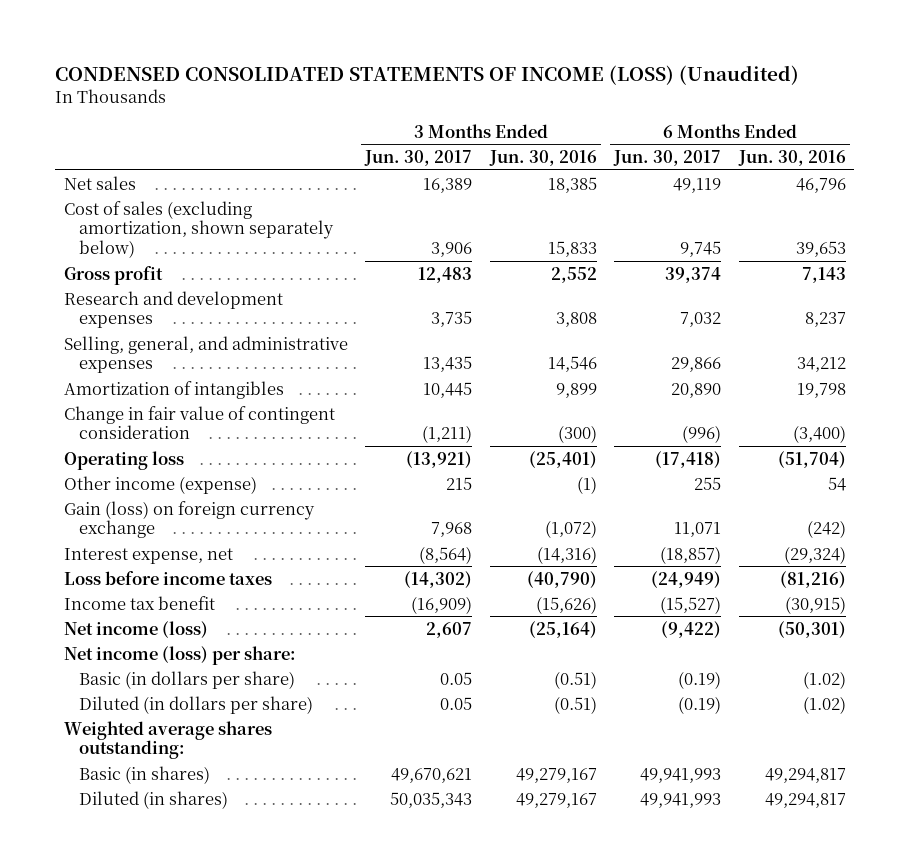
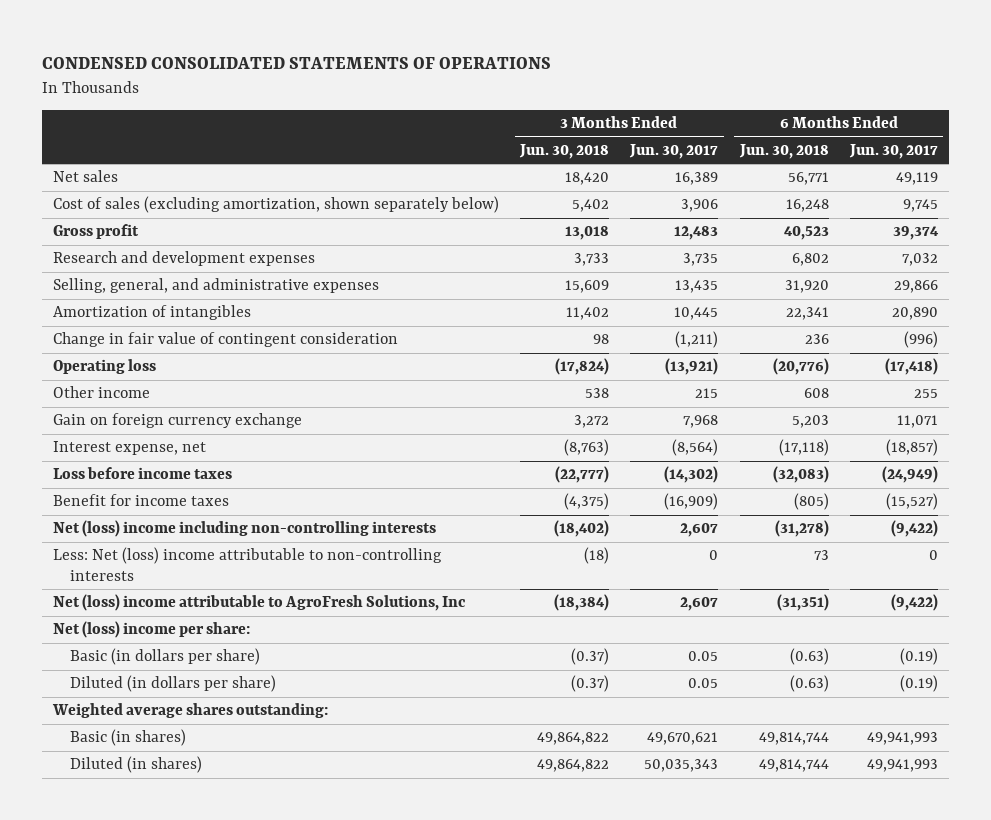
[55,64,800,85] CONDENSED CONSOLIDATED STATEMENTS OF INCOME (LOSS) (Unaudited) -> [41,56,551,69] CONDENSED CONSOLIDATED STATEMENTS OF OPERATIONS
[488,149,597,166] Jun. 30, 2016 -> none
[737,149,846,166] Jun. 30, 2016 -> none
none -> [518,143,609,159] Jun. 30, 2018
none -> [738,143,829,159] Jun. 30, 2018
[63,475,257,494] Other income (expense) -> [52,386,150,399] Other income
[63,500,315,539] Gain (loss) on foreign currency exchange -> [52,413,302,429] Gain on foreign currency exchange
[63,595,215,610] Income tax benefit -> [52,494,229,507] Benefit for income taxes
none -> [52,520,436,538] Net (loss) income including non-controlling interests
none -> [52,547,442,581] Less: Net (loss) income attributable to non-controlling interests
[63,620,208,638] Net income (loss) -> [52,594,465,612] Net (loss) income attributable to AgroFresh Solutions, Inc
[63,645,296,665] Net income (loss) per share: -> [52,621,250,639] Net (loss) income per share:

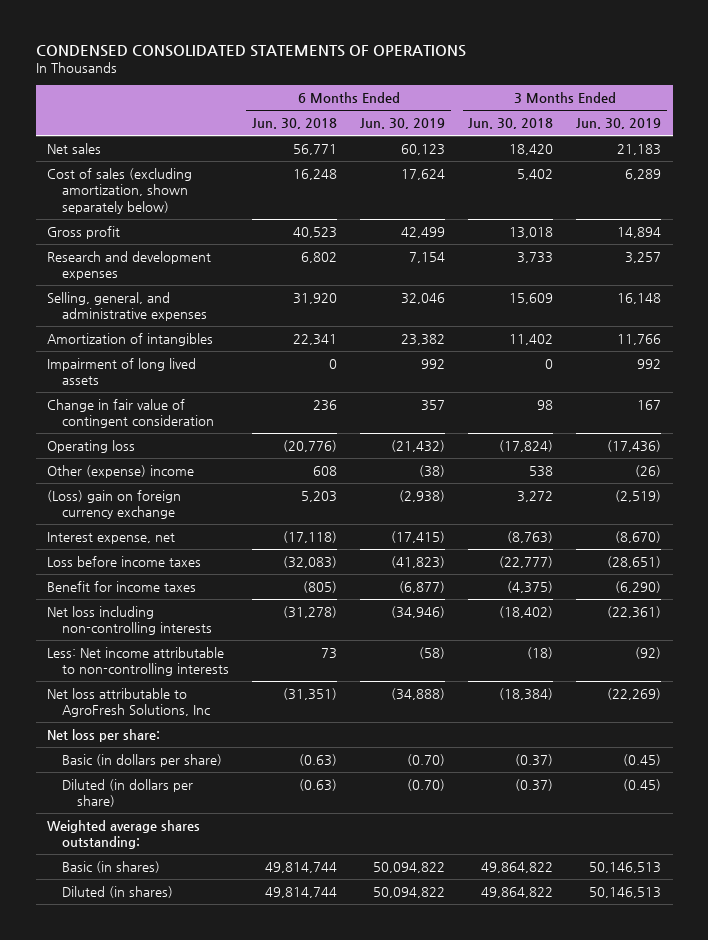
[629,143,719,159] Jun. 30, 2017 -> none
[849,143,939,159] Jun. 30, 2017 -> none
none -> [360,118,446,130] Jun. 30, 2019
none -> [576,118,662,130] Jun. 30, 2019
none -> [47,357,197,386] Impairment of long lived assets
[52,386,150,399] Other income -> [47,464,195,478] Other (expense) income
[52,413,302,429] Gain on foreign currency exchange -> [47,489,182,520] (Loss) gain on foreign currency exchange
[52,520,436,538] Net (loss) income including non-controlling interests -> [47,605,213,636] Net loss including non-controlling interests
[52,547,442,581] Less: Net (loss) income attributable to non-controlling interests -> [47,646,230,677] Less: Net income attributable to non-controlling interests
[52,594,465,612] Net (loss) income attributable to AgroFresh Solutions, Inc -> [47,687,211,718] Net loss attributable to AgroFresh Solutions, Inc
[52,621,250,639] Net (loss) income per share: -> [47,728,161,742] Net loss per share:

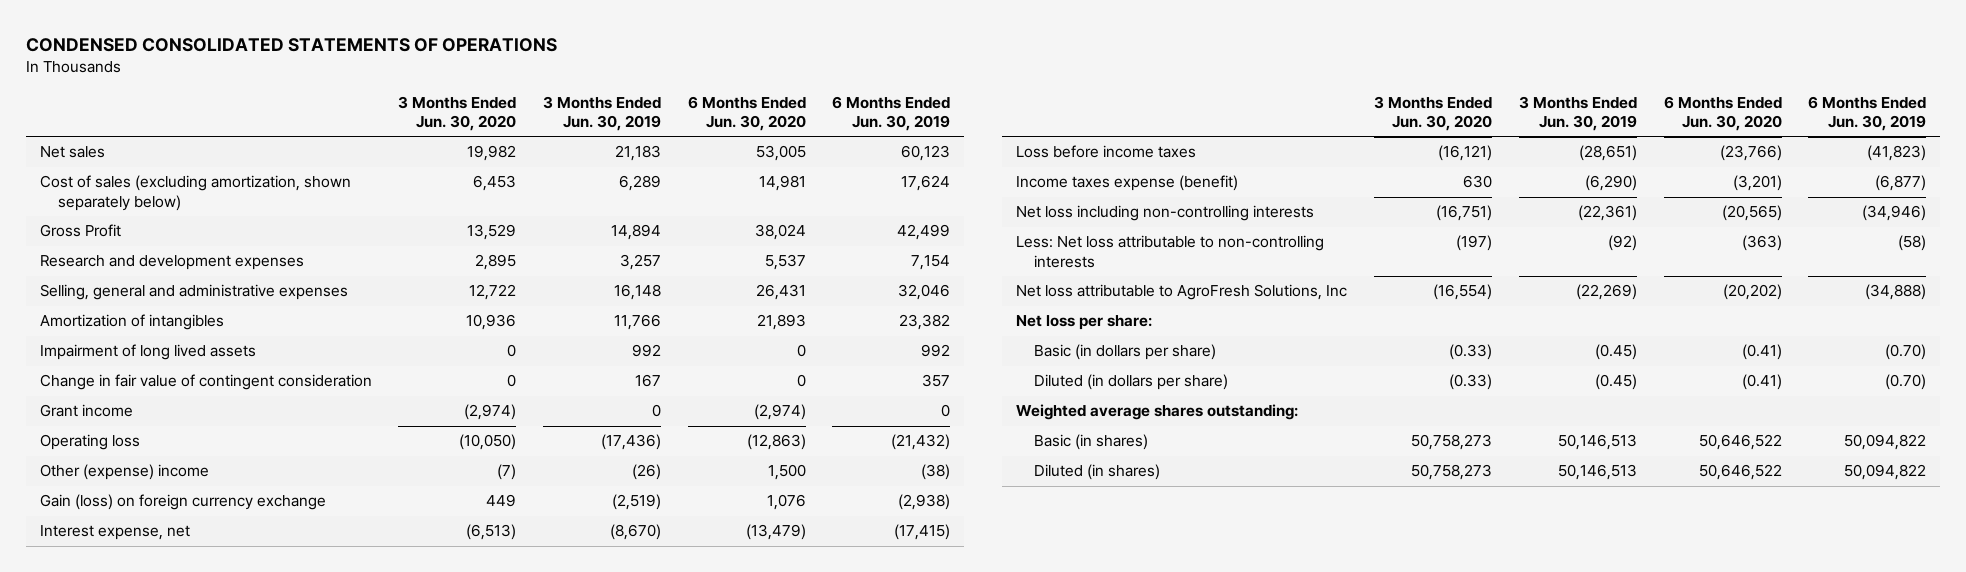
[252,118,338,130] Jun. 30, 2018 -> none
[468,118,554,130] Jun. 30, 2018 -> none
none -> [398,95,517,131] 3 Months Ended Jun. 30, 2020
none -> [687,95,806,131] 6 Months Ended Jun. 30, 2020
[47,225,121,239] Gross profit -> [39,224,121,238] Gross Profit
[47,291,208,322] Selling, general, and administrative expenses -> [39,284,348,301] Selling, general and administrative expenses
none -> [39,404,133,418] Grant income
[47,489,182,520] (Loss) gain on foreign currency exchange -> [39,494,326,511] Gain (loss) on foreign currency exchange
[47,580,197,592] Benefit for income taxes -> [1015,175,1238,192] Income taxes expense (benefit)
[47,646,230,677] Less: Net income attributable to non-controlling interests -> [1015,235,1324,268] Less: Net loss attributable to non-controlling interests

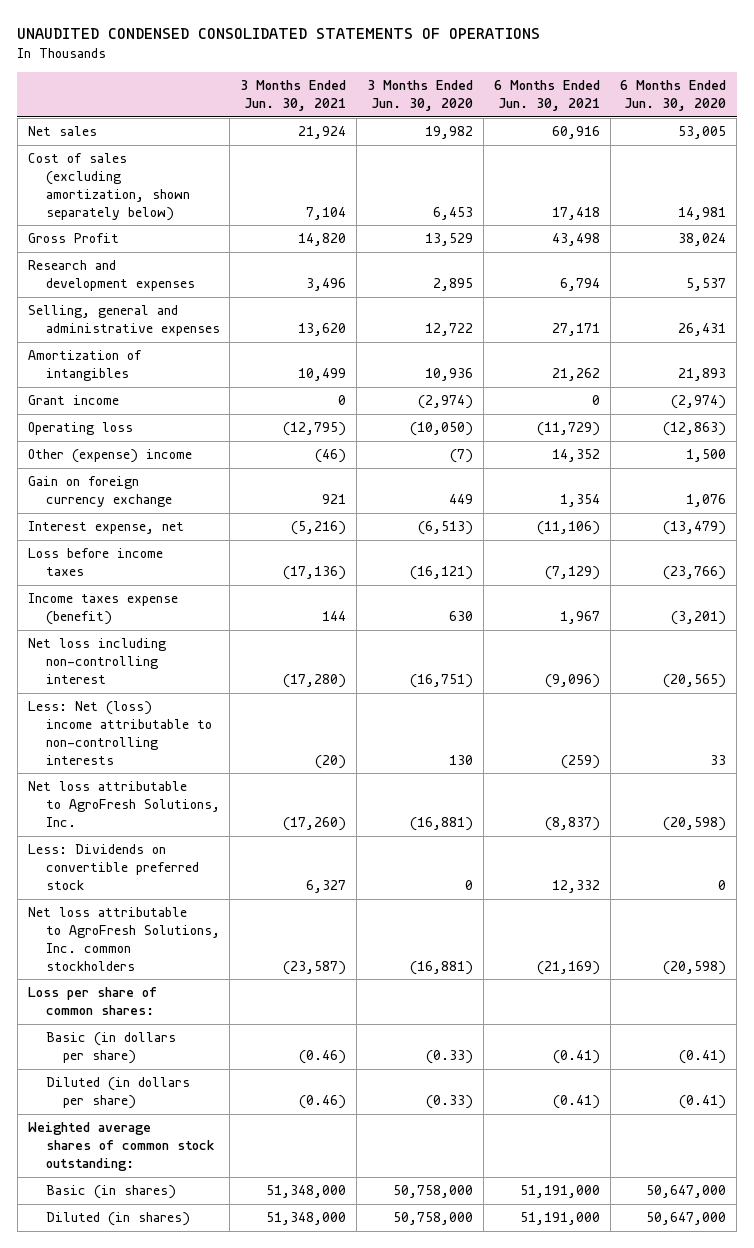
[26,37,558,52] CONDENSED CONSOLIDATED STATEMENTS OF OPERATIONS -> [17,28,541,40] UNAUDITED CONDENSED CONSOLIDATED STATEMENTS OF OPERATIONS
[543,95,662,131] 3 Months Ended Jun. 30, 2019 -> none
[832,95,951,131] 6 Months Ended Jun. 30, 2019 -> none
none -> [240,80,347,111] 3 Months Ended Jun. 30, 2021
none -> [493,80,600,111] 6 Months Ended Jun. 30, 2021
[39,344,256,361] Impairment of long lived assets -> none
[39,374,372,391] Change in fair value of contingent consideration -> none
[39,494,326,511] Gain (loss) on foreign currency exchange -> [27,476,172,508] Gain on foreign currency exchange
[1015,205,1314,222] Net loss including non-controlling interests -> [27,638,166,684] Net loss including non-controlling interest
[1015,235,1324,268] Less: Net loss attributable to non-controlling interests -> [27,701,212,765] Less: Net (loss) income attributable to non-controlling interests
[1456,235,1493,252] (197) -> [449,754,474,765] 130
[1741,235,1782,252] (363) -> [710,754,727,765] 33
[1015,284,1347,301] Net loss attributable to AgroFresh Solutions, Inc -> [27,781,220,827] Net loss attributable to AgroFresh Solutions, Inc.
[1433,284,1493,301] (16,554) -> [410,816,474,831] (16,881)
[1722,284,1782,301] (20,202) -> [663,816,727,831] (20,598)
none -> [27,844,199,890] Less: Dividends on convertible preferred stock
none -> [27,907,220,971] Net loss attributable to AgroFresh Solutions, Inc. common stockholders
[1015,315,1152,331] Net loss per share: -> [27,987,157,1016] Loss per share of common shares:
[1015,404,1298,421] Weighted average shares outstanding: -> [27,1122,215,1171] Weighted average shares of common stock outstanding:
[1411,434,1493,451] 50,758,273 -> [393,1185,474,1199] 50,758,000
[1698,434,1782,451] 50,646,522 -> [646,1185,727,1199] 50,647,000
[1411,464,1493,481] 50,758,273 -> [393,1212,474,1226] 50,758,000
[1698,464,1782,481] 50,646,522 -> [646,1212,727,1226] 50,647,000

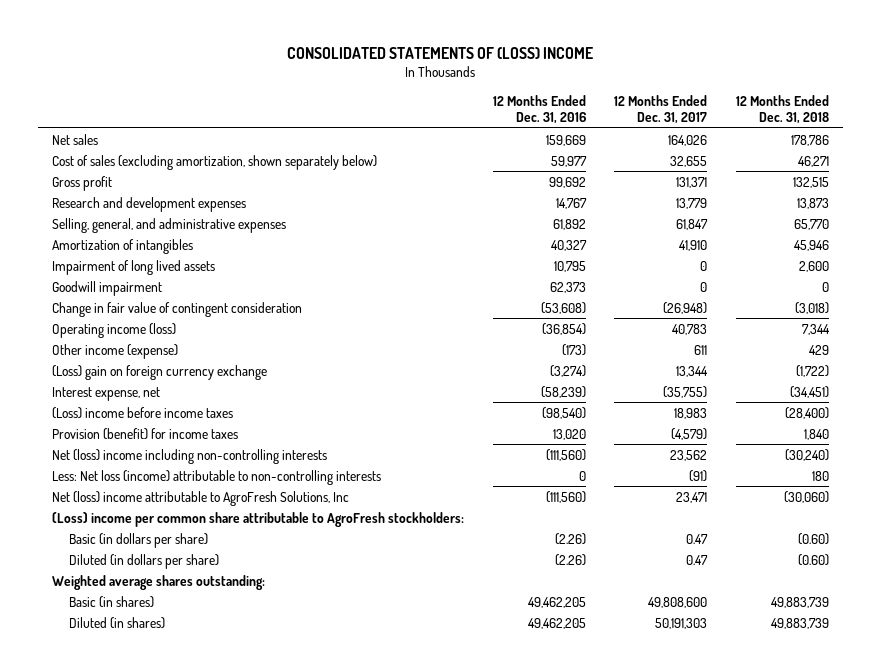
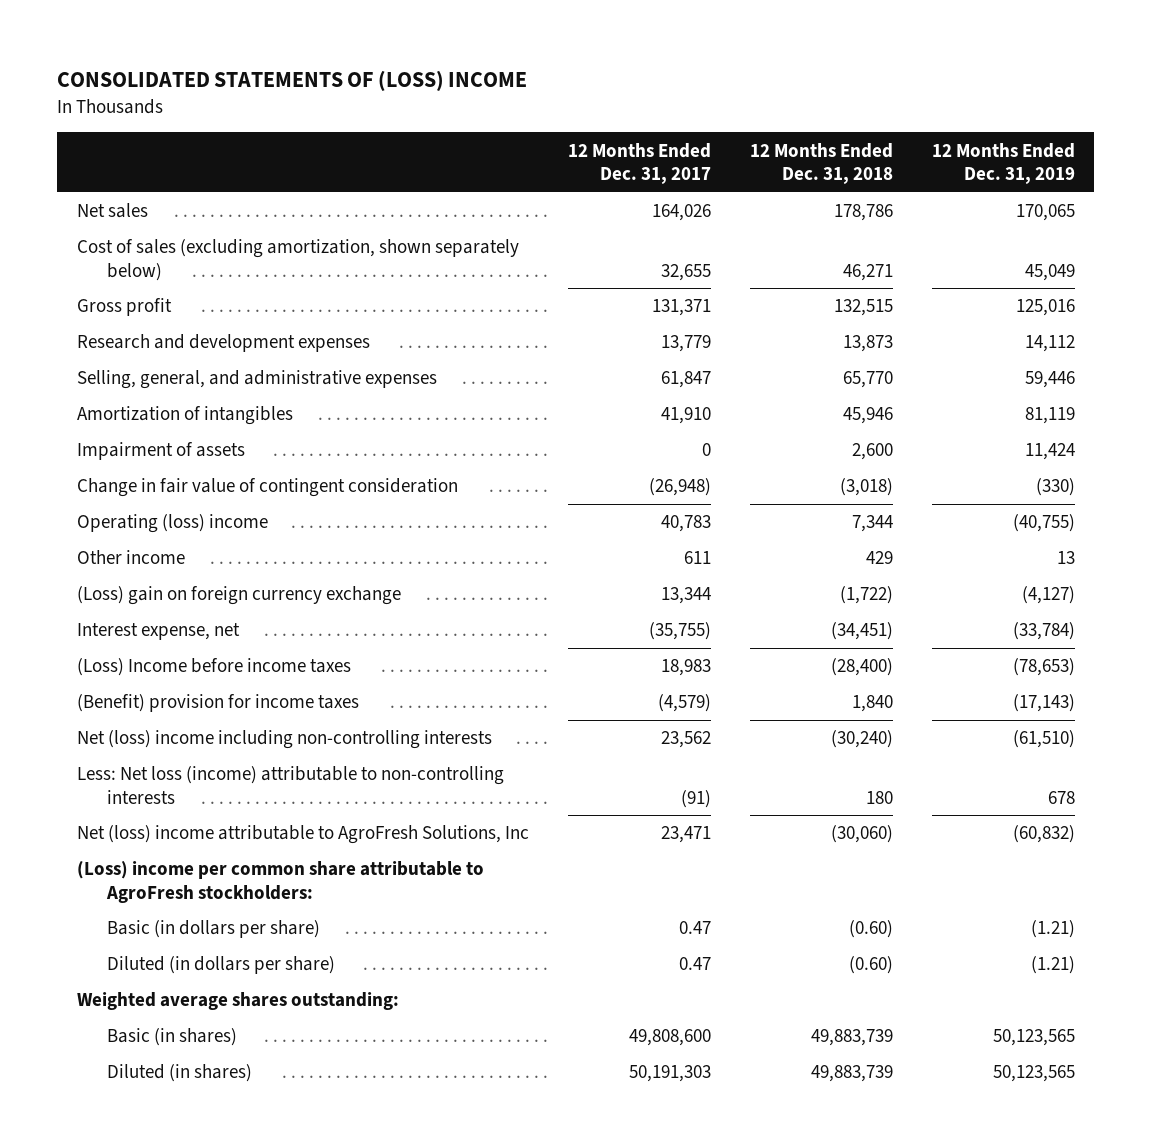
[492,94,586,124] 12 Months Ended Dec. 31, 2016 -> none
none -> [931,142,1075,185] 12 Months Ended Dec. 31, 2019
[52,280,163,296] Goodwill impairment -> none
[52,259,216,275] Impairment of long lived assets -> [76,442,245,461] Impairment of assets
[52,322,177,338] Operating income (loss) -> [76,514,268,534] Operating (loss) income
[52,343,179,359] Other income (expense) -> [76,550,185,565] Other income
[52,406,234,419] (Loss) income before income taxes -> [76,658,351,677] (Loss) Income before income taxes
[52,427,239,440] Provision (benefit) for income taxes -> [76,694,359,713] (Benefit) provision for income taxes

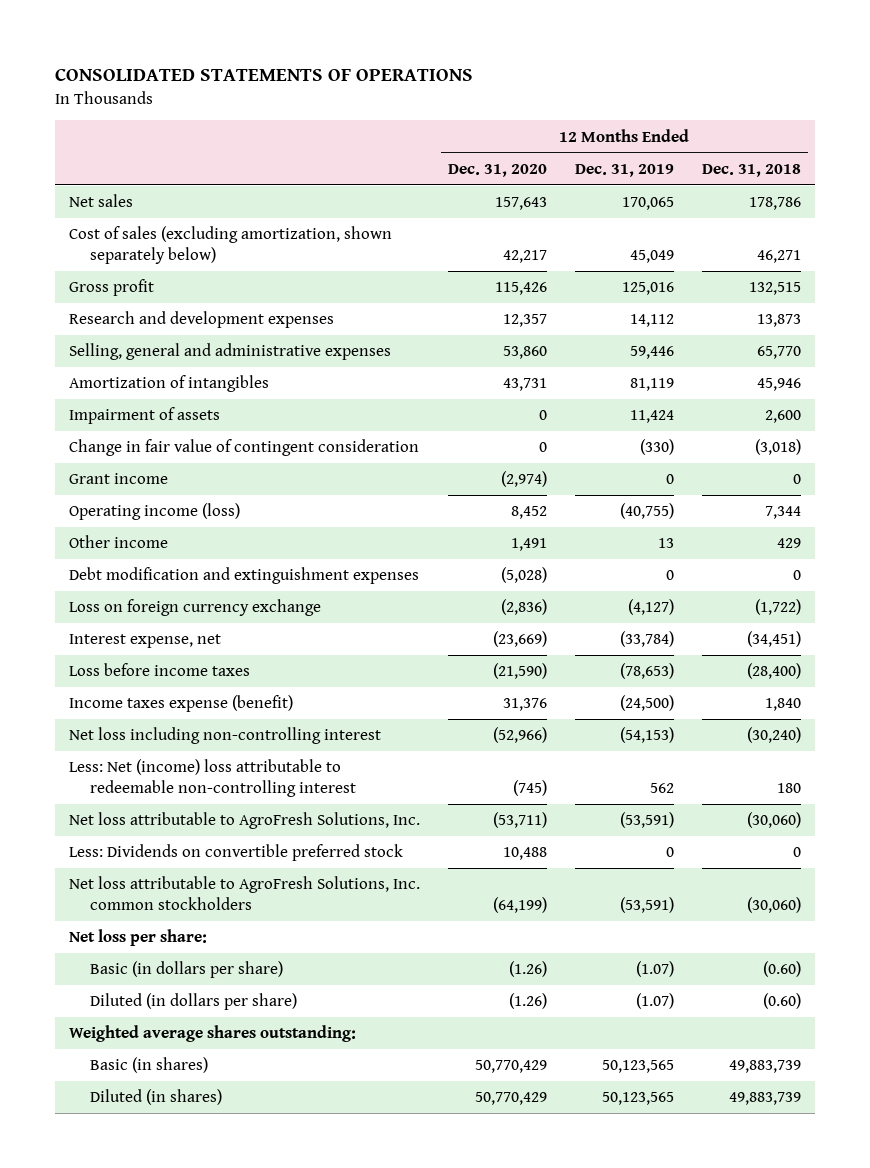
[57,70,528,92] CONSOLIDATED STATEMENTS OF (LOSS) INCOME -> [54,67,473,81] CONSOLIDATED STATEMENTS OF OPERATIONS
[567,142,711,185] 12 Months Ended Dec. 31, 2017 -> none
none -> [447,163,547,177] Dec. 31, 2020
[76,370,437,390] Selling, general, and administrative expenses -> [68,343,391,361] Selling, general and administrative expenses
none -> [68,473,168,485] Grant income
[76,514,268,534] Operating (loss) income -> [68,503,240,521] Operating income (loss)
none -> [68,567,419,585] Debt modification and extinguishment expenses
[76,586,401,606] (Loss) gain on foreign currency exchange -> [68,599,321,617] Loss on foreign currency exchange
[76,658,351,677] (Loss) Income before income taxes -> [68,663,250,677] Loss before income taxes
[76,694,359,713] (Benefit) provision for income taxes -> [68,695,293,713] Income taxes expense (benefit)
[1012,694,1075,713] (17,143) -> [619,695,674,712] (24,500)
[76,730,492,750] Net (loss) income including non-controlling interests -> [68,727,381,745] Net loss including non-controlling interest
[1012,730,1075,749] (61,510) -> [619,727,674,744] (54,153)
[76,766,504,804] Less: Net loss (income) attributable to non-controlling interests -> [68,759,357,797] Less: Net (income) loss attributable to redeemable non-controlling interest
[1047,790,1075,804] 678 -> [649,782,674,793] 562
[76,825,529,845] Net (loss) income attributable to AgroFresh Solutions, Inc -> [68,812,420,830] Net loss attributable to AgroFresh Solutions, Inc.
[1012,825,1075,844] (60,832) -> [619,812,674,829] (53,591)
none -> [68,844,403,862] Less: Dividends on convertible preferred stock
none -> [68,876,420,910] Net loss attributable to AgroFresh Solutions, Inc. common stockholders
[76,861,484,903] (Loss) income per common share attributable to AgroFresh stockholders: -> [68,929,207,947] Net loss per share:
[1030,920,1075,939] (1.21) -> [635,961,674,978] (1.07)
[1030,956,1075,975] (1.21) -> [635,993,674,1010] (1.07)

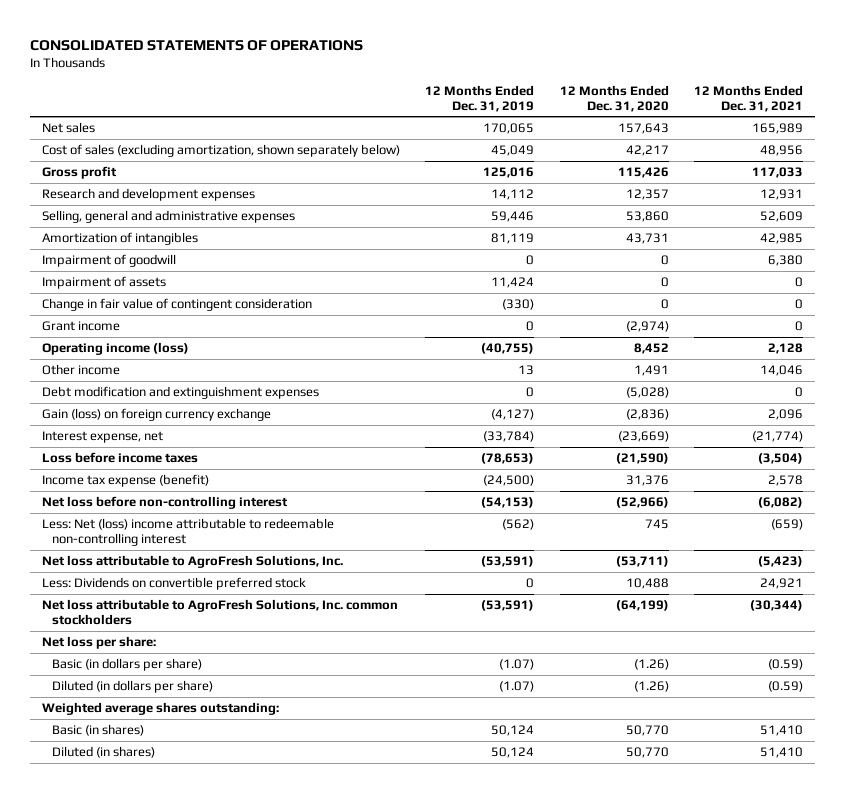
[701,163,801,177] Dec. 31, 2018 -> none
none -> [693,84,803,112] 12 Months Ended Dec. 31, 2021
none -> [42,253,177,267] Impairment of goodwill
[68,599,321,617] Loss on foreign currency exchange -> [42,407,272,421] Gain (loss) on foreign currency exchange
[68,695,293,713] Income taxes expense (benefit) -> [42,473,210,487] Income tax expense (benefit)
[68,727,381,745] Net loss including non-controlling interest -> [42,495,289,509] Net loss before non-controlling interest
[68,759,357,797] Less: Net (income) loss attributable to redeemable non-controlling interest -> [42,517,335,547] Less: Net (loss) income attributable to redeemable non-controlling interest
[512,779,547,796] (745) -> [644,518,669,529] 745
[649,782,674,793] 562 -> [502,518,535,530] (562)
[474,1060,547,1074] 50,770,429 -> [625,724,669,736] 50,770
[601,1060,674,1074] 50,123,565 -> [491,724,535,736] 50,124
[474,1092,547,1106] 50,770,429 -> [625,746,669,758] 50,770
[601,1092,674,1106] 50,123,565 -> [491,746,535,758] 50,124

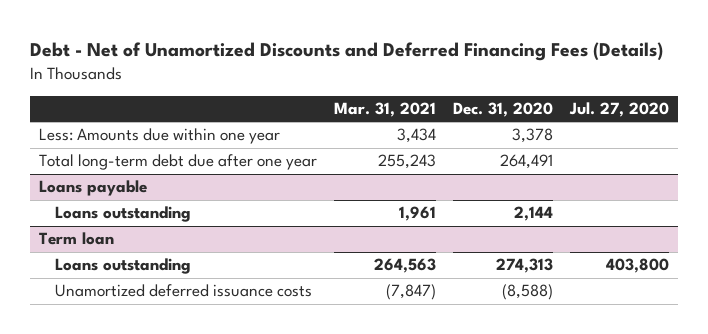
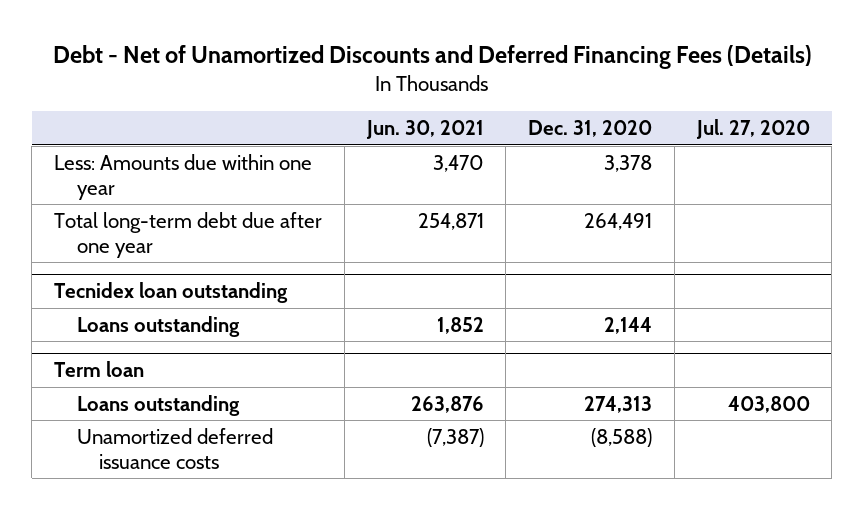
[334,102,437,118] Mar. 31, 2021 -> none
none -> [365,119,484,139] Jun. 30, 2021
[38,180,147,197] Loans payable -> [54,282,289,304] Tecnidex loan outstanding

